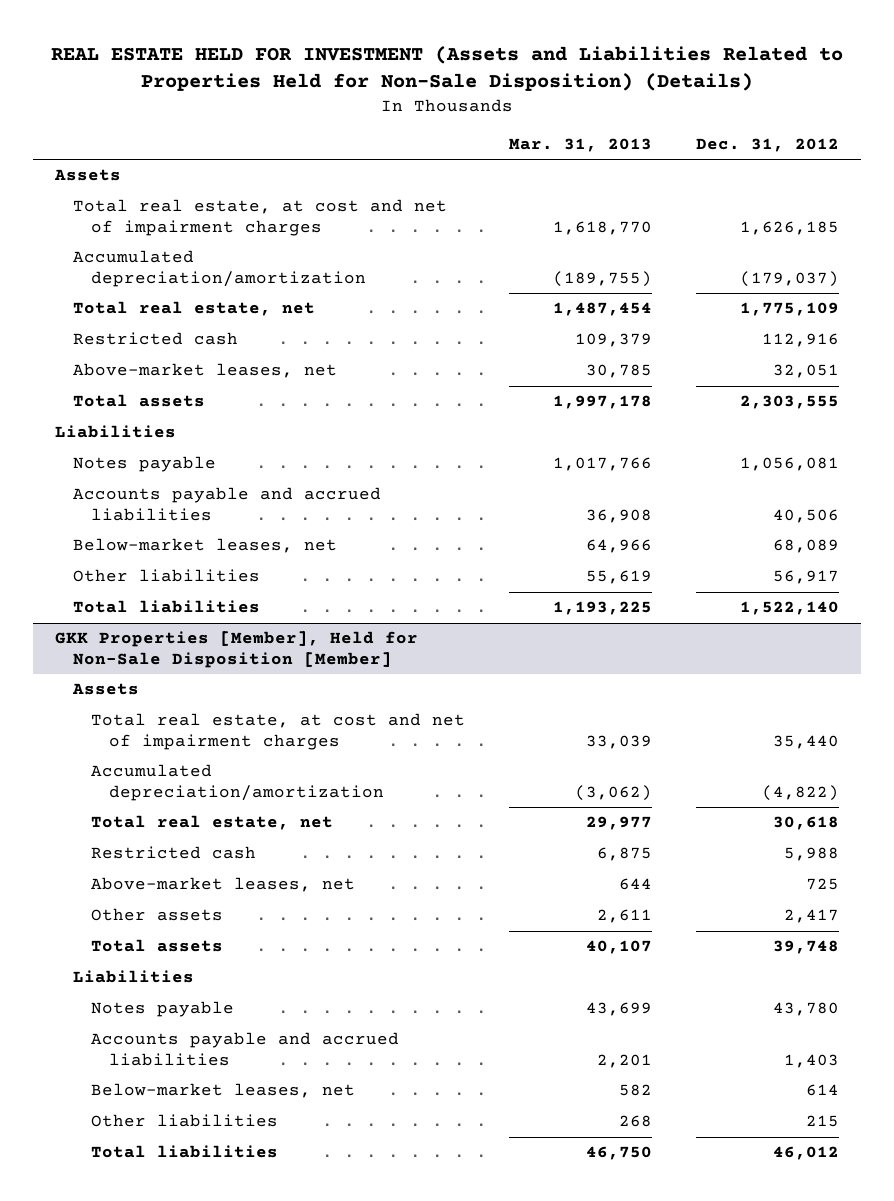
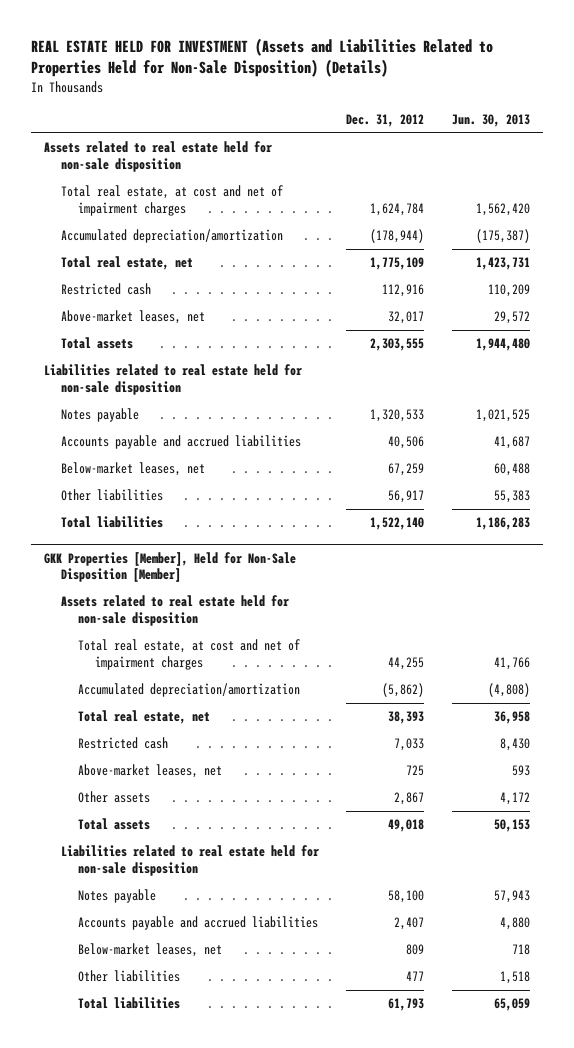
[509,138,653,153] Mar. 31, 2013 -> none
none -> [451,113,530,127] Jun. 30, 2013
[53,169,121,182] Assets -> [44,141,273,172] Assets related to real estate held for non-sale disposition
[740,220,840,235] 1,626,185 -> [370,202,425,216] 1,624,784
[740,270,840,287] (179,037) -> [370,229,425,244] (178,944)
[773,364,840,379] 32,051 -> [388,311,425,325] 32,017
[54,425,176,439] Liabilities -> [44,364,303,395] Liabilities related to real estate held for non-sale disposition
[740,457,840,472] 1,056,081 -> [370,409,425,423] 1,320,533
[773,539,840,554] 68,089 -> [388,463,425,477] 67,259
[71,683,139,696] Assets -> [61,595,290,626] Assets related to real estate held for non-sale disposition
[773,734,840,749] 35,440 -> [388,656,425,670] 44,255
[762,784,840,801] (4,822) -> [382,683,425,698] (5,862)
[773,816,840,831] 30,618 -> [388,711,425,725] 38,393
[784,847,840,862] 5,988 -> [394,738,425,752] 7,033
[784,909,840,924] 2,417 -> [394,792,425,806] 2,867
[773,940,840,955] 39,748 -> [388,819,425,833] 49,018
[72,970,194,984] Liabilities -> [61,845,320,876] Liabilities related to real estate held for non-sale disposition
[773,1002,840,1017] 43,780 -> [388,890,425,904] 58,100
[784,1053,840,1068] 1,403 -> [394,917,425,931] 2,407
[806,1084,840,1097] 614 -> [406,944,425,956] 809
[806,1115,840,1128] 215 -> [406,971,425,982] 477
[773,1146,840,1161] 46,012 -> [388,998,425,1012] 61,793

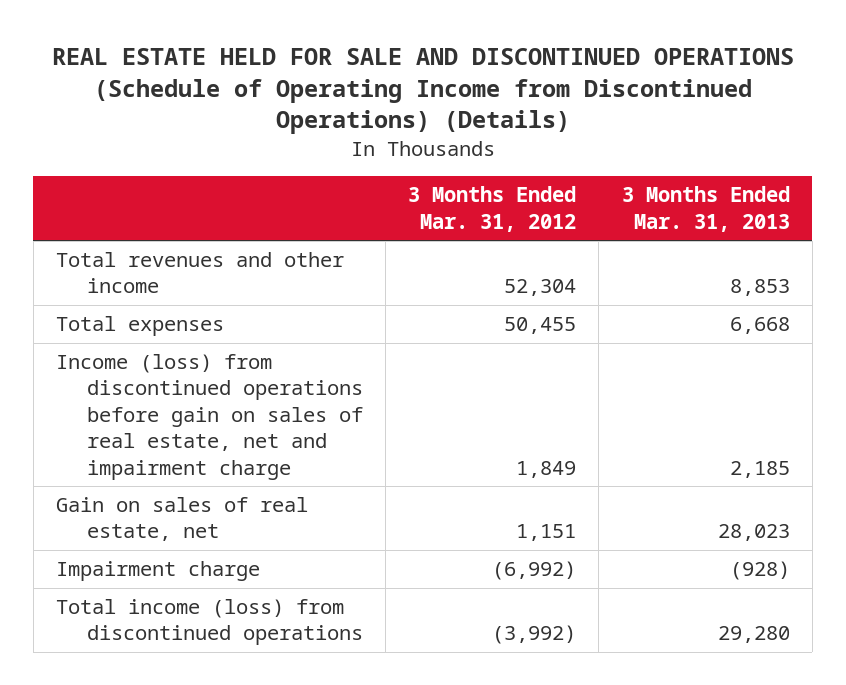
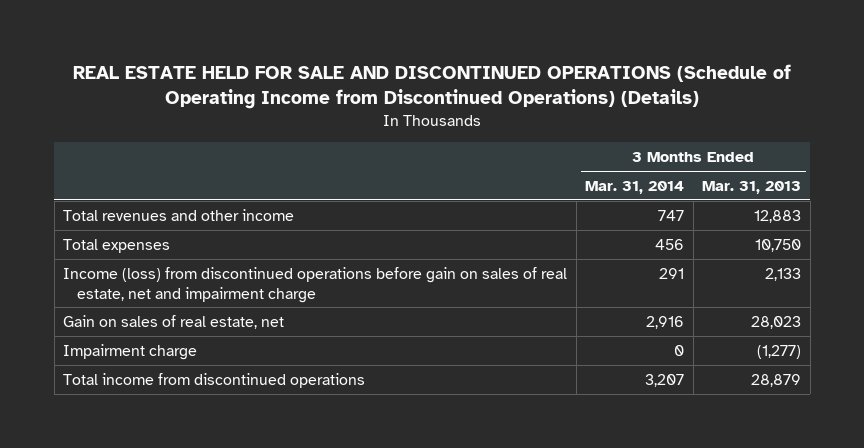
[408,186,577,232] 3 Months Ended Mar. 31, 2012 -> none
none -> [585,180,685,194] Mar. 31, 2014
[729,279,790,297] 8,853 -> [754,209,802,223] 12,883
[729,317,790,335] 6,668 -> [755,238,802,252] 10,750
[729,460,790,478] 2,185 -> [765,267,802,281] 2,133
[729,561,790,581] (928) -> [757,344,802,359] (1,277)
[56,599,364,646] Total income (loss) from discontinued operations -> [63,372,366,388] Total income from discontinued operations
[717,626,790,644] 29,280 -> [751,373,802,387] 28,879

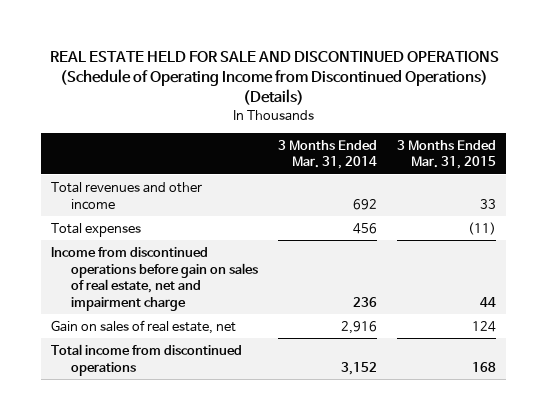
[702,180,802,194] Mar. 31, 2013 -> none
none -> [397,139,497,170] 3 Months Ended Mar. 31, 2015
[658,209,685,221] 747 -> [352,198,377,210] 692
[63,266,568,303] Income (loss) from discontinued operations before gain on sales of real estate, net and impairment charge -> [51,246,258,312] Income from discontinued operations before gain on sales of real estate, net and impairment charge
[659,267,685,279] 291 -> [352,297,377,308] 236
[63,343,198,360] Impairment charge -> none
[645,373,685,387] 3,207 -> [340,361,377,375] 3,152

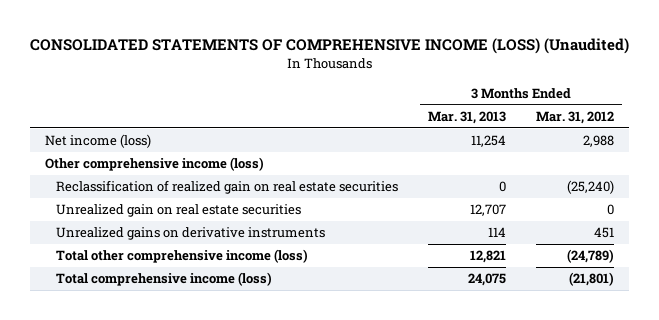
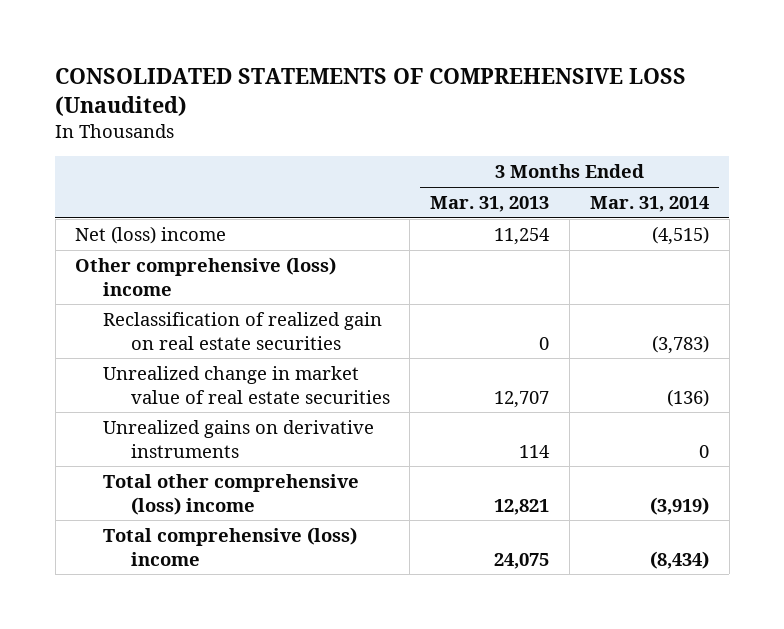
[29,38,629,55] CONSOLIDATED STATEMENTS OF COMPREHENSIVE INCOME (LOSS) (Unaudited) -> [55,67,687,116] CONSOLIDATED STATEMENTS OF COMPREHENSIVE LOSS (Unaudited)
[536,111,615,125] Mar. 31, 2012 -> none
none -> [590,196,710,213] Mar. 31, 2014
[44,134,151,149] Net income (loss) -> [75,225,227,244] Net (loss) income
[44,157,264,172] Other comprehensive income (loss) -> [75,256,337,296] Other comprehensive (loss) income
[55,204,301,218] Unrealized gain on real estate securities -> [102,365,390,404] Unrealized change in market value of real estate securities
[55,249,308,264] Total other comprehensive income (loss) -> [102,473,359,515] Total other comprehensive (loss) income
[55,272,272,287] Total comprehensive income (loss) -> [102,526,357,566] Total comprehensive (loss) income

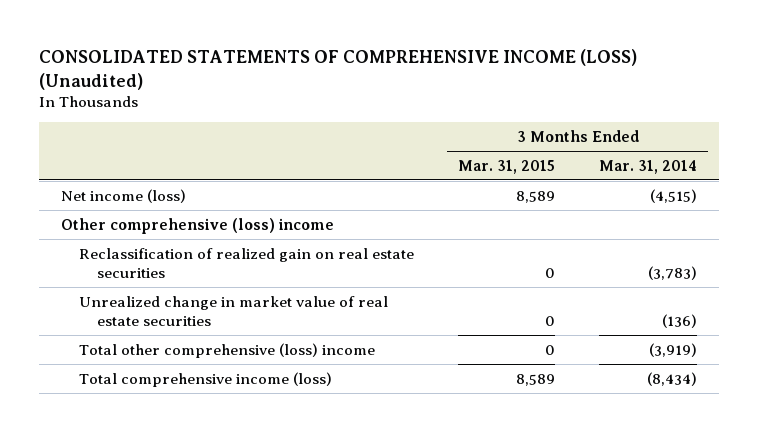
[55,67,687,116] CONSOLIDATED STATEMENTS OF COMPREHENSIVE LOSS (Unaudited) -> [39,48,638,90] CONSOLIDATED STATEMENTS OF COMPREHENSIVE INCOME (LOSS) (Unaudited)
[430,196,550,213] Mar. 31, 2013 -> none
none -> [457,159,555,174] Mar. 31, 2015
[75,225,227,244] Net (loss) income -> [61,188,187,203] Net income (loss)
[102,419,374,458] Unrealized gains on derivative instruments -> none
[102,526,357,566] Total comprehensive (loss) income -> [78,371,332,387] Total comprehensive income (loss)

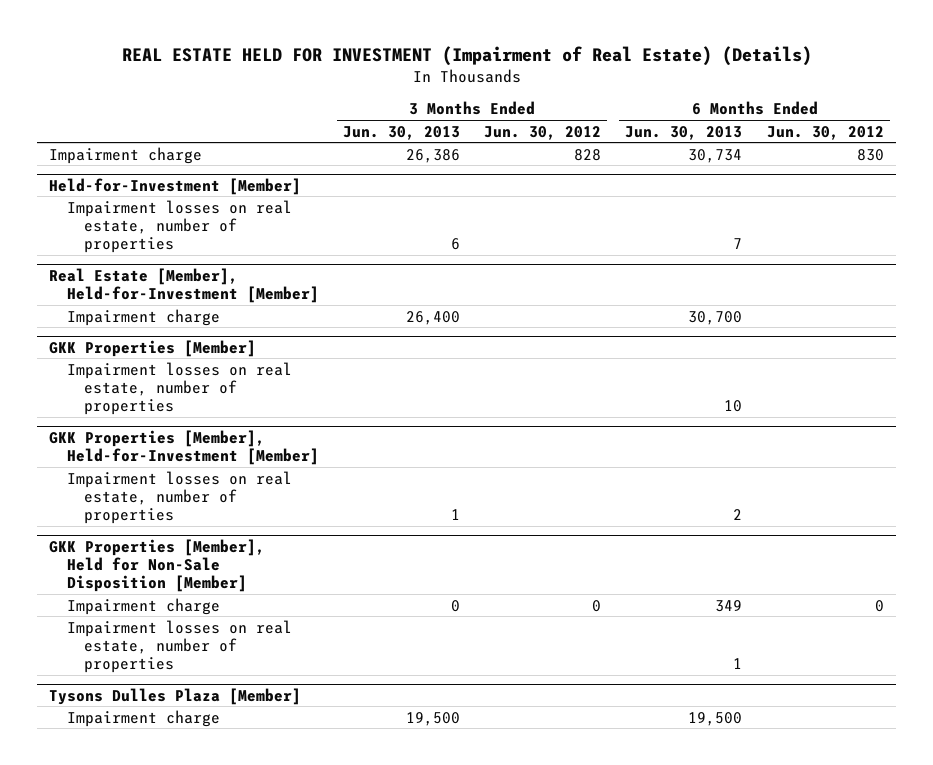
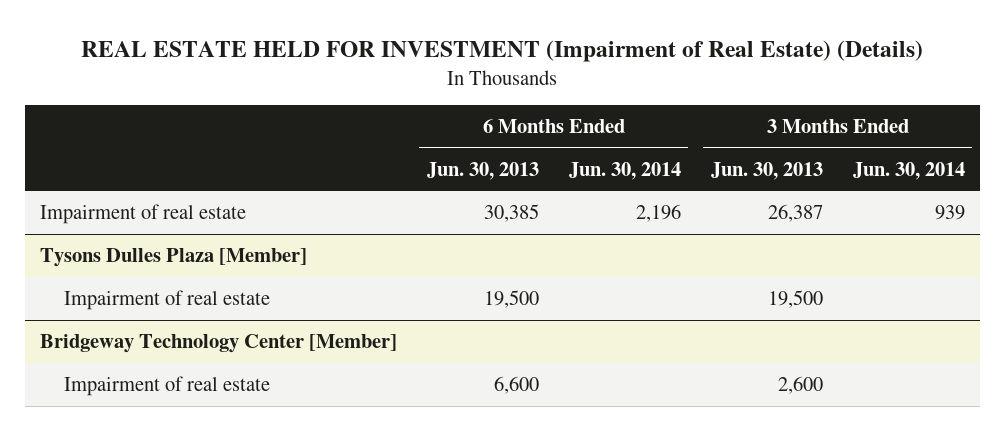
[484,125,602,140] Jun. 30, 2012 -> none
[766,125,884,140] Jun. 30, 2012 -> none
none -> [568,161,681,180] Jun. 30, 2014
none -> [852,161,965,180] Jun. 30, 2014
[49,177,302,195] Held-for-Investment [Member] -> none
[66,199,292,253] Impairment losses on real estate, number of properties -> none
[49,267,319,303] Real Estate [Member], Held-for-Investment [Member] -> none
[66,308,220,326] Impairment charge -> none
[49,339,257,357] GKK Properties [Member] -> none
[66,361,292,415] Impairment losses on real estate, number of properties -> none
[49,429,319,465] GKK Properties [Member], Held-for-Investment [Member] -> none
[66,470,292,524] Impairment losses on real estate, number of properties -> none
[49,538,266,592] GKK Properties [Member], Held for Non-Sale Disposition [Member] -> none
[66,597,220,615] Impairment charge -> none
[66,619,292,673] Impairment losses on real estate, number of properties -> none
[49,146,203,164] Impairment charge -> [39,204,246,225] Impairment of real estate
[405,148,460,163] 26,386 -> [767,204,823,223] 26,387
[688,148,743,163] 30,734 -> [483,204,539,223] 30,385
[66,709,220,727] Impairment charge -> [64,290,271,311] Impairment of real estate
none -> [39,334,397,354] Bridgeway Technology Center [Member]
none -> [64,376,271,397] Impairment of real estate

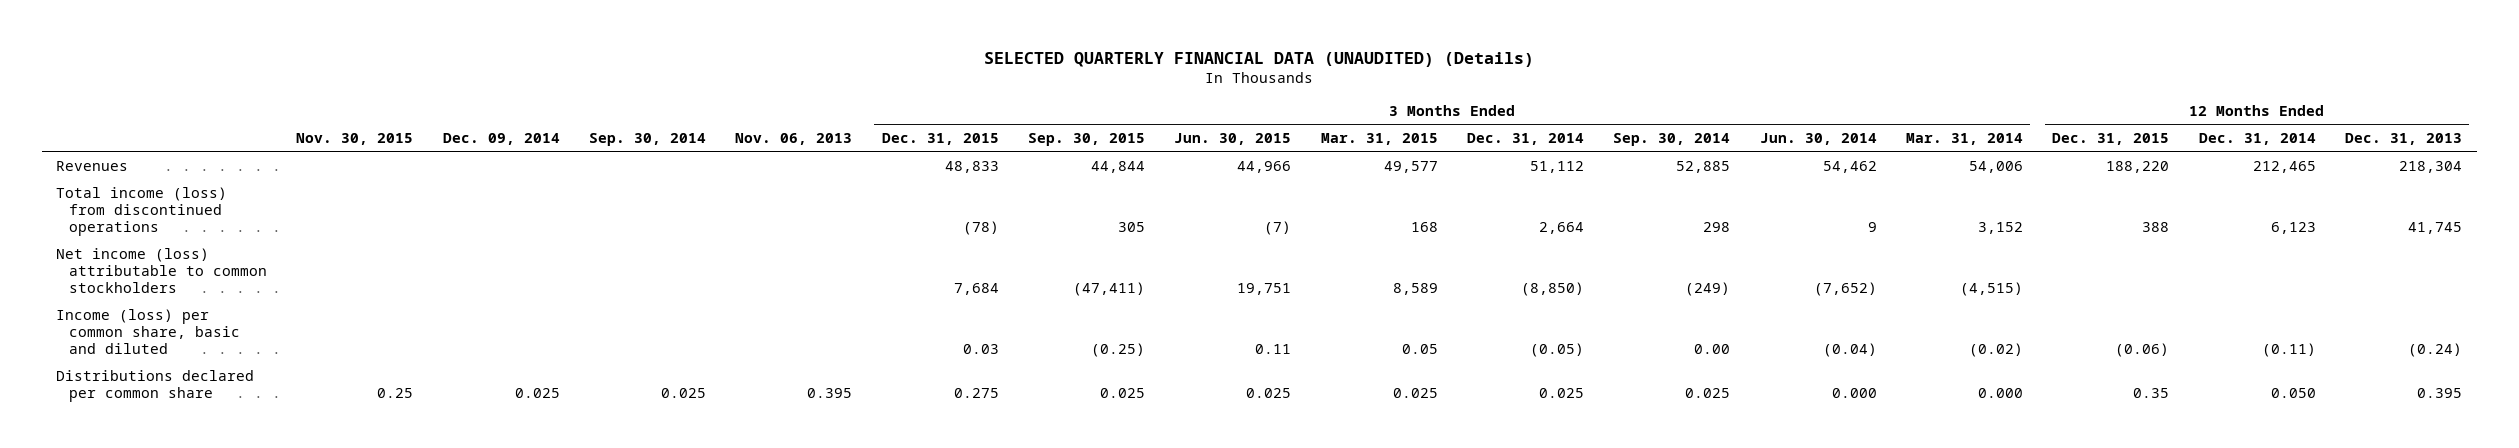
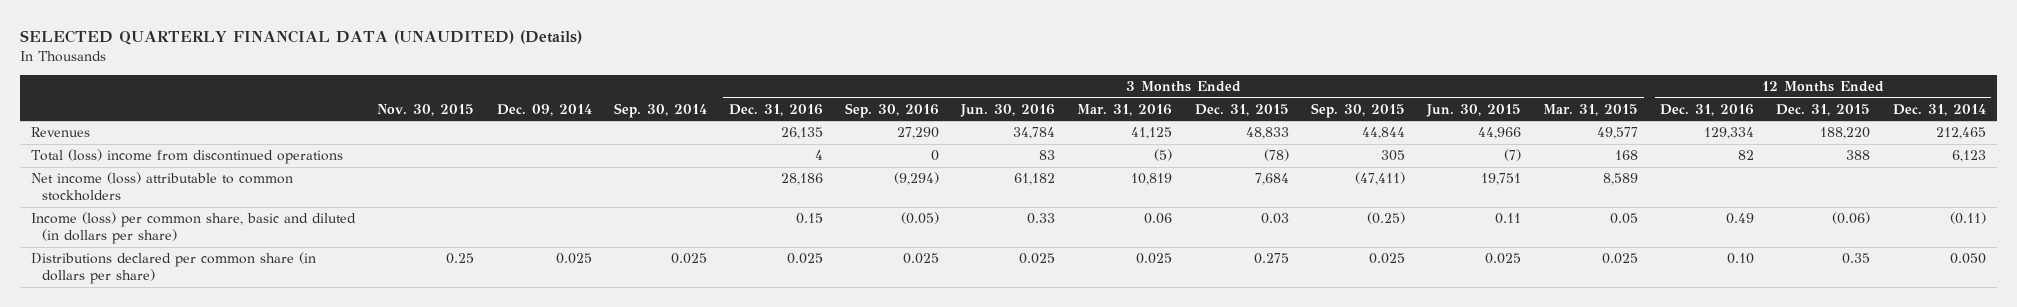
[735,132,853,145] Nov. 06, 2013 -> none
[1467,132,1585,145] Dec. 31, 2014 -> none
[1613,132,1731,146] Sep. 30, 2014 -> none
[1759,132,1877,145] Jun. 30, 2014 -> none
[1906,132,2024,145] Mar. 31, 2014 -> none
[2345,132,2463,145] Dec. 31, 2013 -> none
none -> [728,103,823,116] Dec. 31, 2016
none -> [845,102,940,118] Sep. 30, 2016
none -> [960,103,1056,117] Jun. 30, 2016
none -> [1077,103,1173,116] Mar. 31, 2016
none -> [1660,103,1755,116] Dec. 31, 2016
[56,186,228,237] Total income (loss) from discontinued operations -> [31,149,344,165] Total (loss) income from discontinued operations
[56,308,240,355] Income (loss) per common share, basic and diluted -> [31,212,357,245] Income (loss) per common share, basic and diluted (in dollars per share)
[56,369,255,402] Distributions declared per common share -> [31,252,317,285] Distributions declared per common share (in dollars per share)

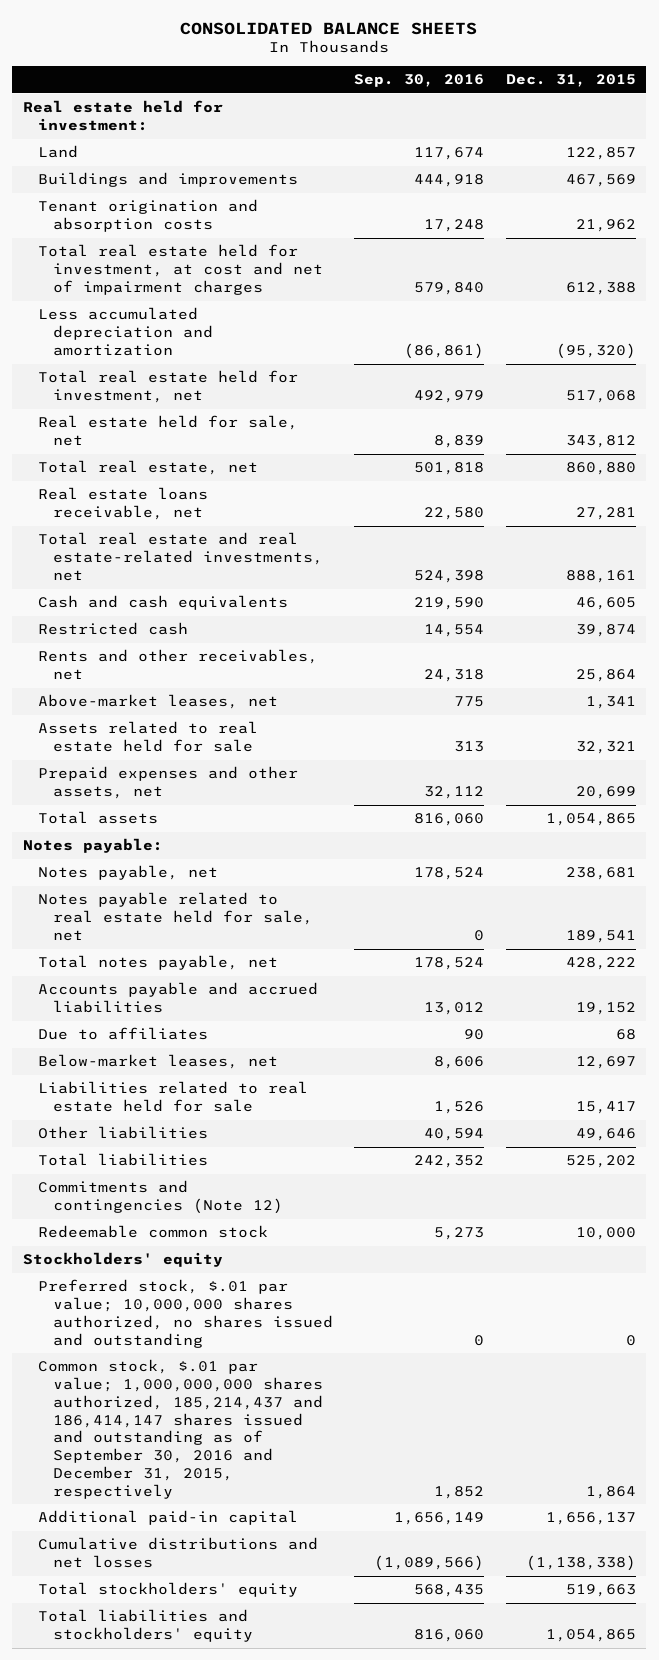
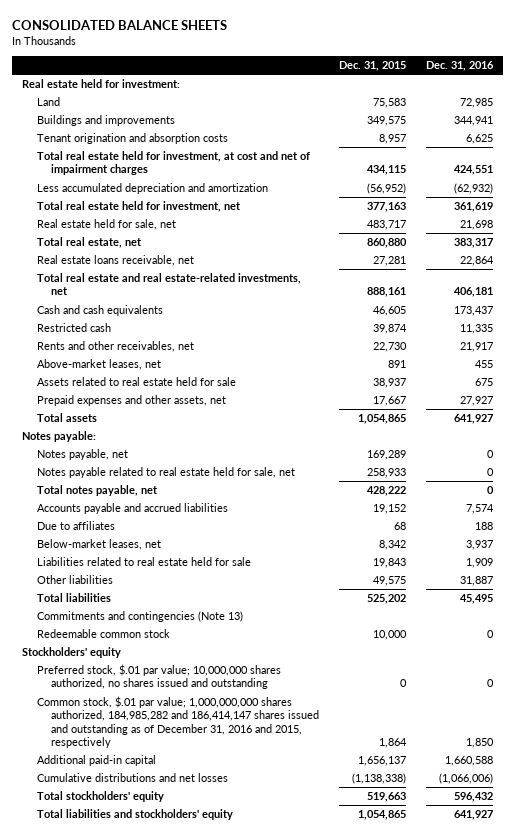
[354,74,485,88] Sep. 30, 2016 -> none
none -> [425,61,494,72] Dec. 31, 2016
[565,147,636,161] 122,857 -> [372,98,406,109] 75,583
[565,174,636,188] 467,569 -> [366,116,406,127] 349,575
[575,219,636,233] 21,962 -> [378,134,406,145] 8,957
[565,281,636,295] 612,388 -> [366,165,406,176] 434,115
[555,342,636,359] (95,320) -> [366,183,406,195] (56,952)
[565,390,636,404] 517,068 -> [366,202,406,213] 377,163
[565,435,636,449] 343,812 -> [366,220,406,231] 483,717
[575,669,636,683] 25,864 -> [372,342,407,353] 22,730
[585,696,636,710] 1,341 -> [387,360,406,369] 891
[575,741,636,755] 32,321 -> [372,378,406,389] 38,937
[575,786,636,800] 20,699 -> [372,396,406,407] 17,667
[565,867,636,881] 238,681 -> [366,450,406,461] 169,289
[565,929,636,943] 189,541 -> [366,468,406,479] 258,933
[575,1056,636,1070] 12,697 -> [378,540,406,551] 8,342
[575,1101,636,1115] 15,417 -> [372,558,406,569] 19,843
[575,1128,636,1142] 49,646 -> [372,576,406,587] 49,575
[37,1180,283,1215] Commitments and contingencies (Note 12) -> [36,611,243,623] Commitments and contingencies (Note 13)
[37,1359,323,1499] Common stock, $.01 par value; 1,000,000,000 shares authorized, 185,214,437 and 186,414,147 shares issued and outstanding as of September 30, 2016 and December 31, 2015, respectively -> [36,696,319,749] Common stock, $.01 par value; 1,000,000,000 shares authorized, 184,985,282 and 186,414,147 shares issued and outstanding as of December 31, 2016 and 2015, respectively

